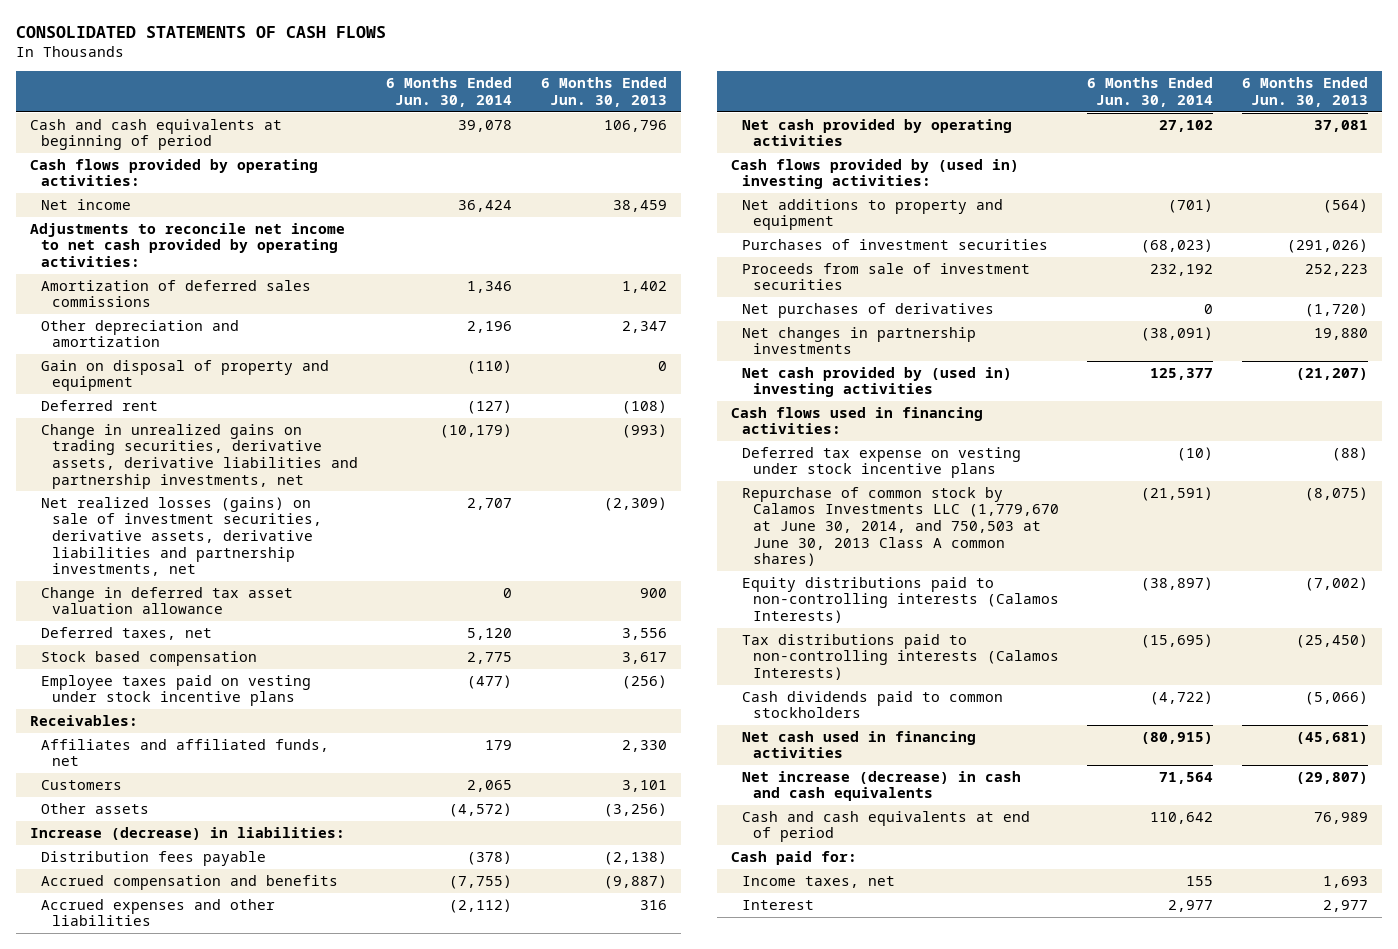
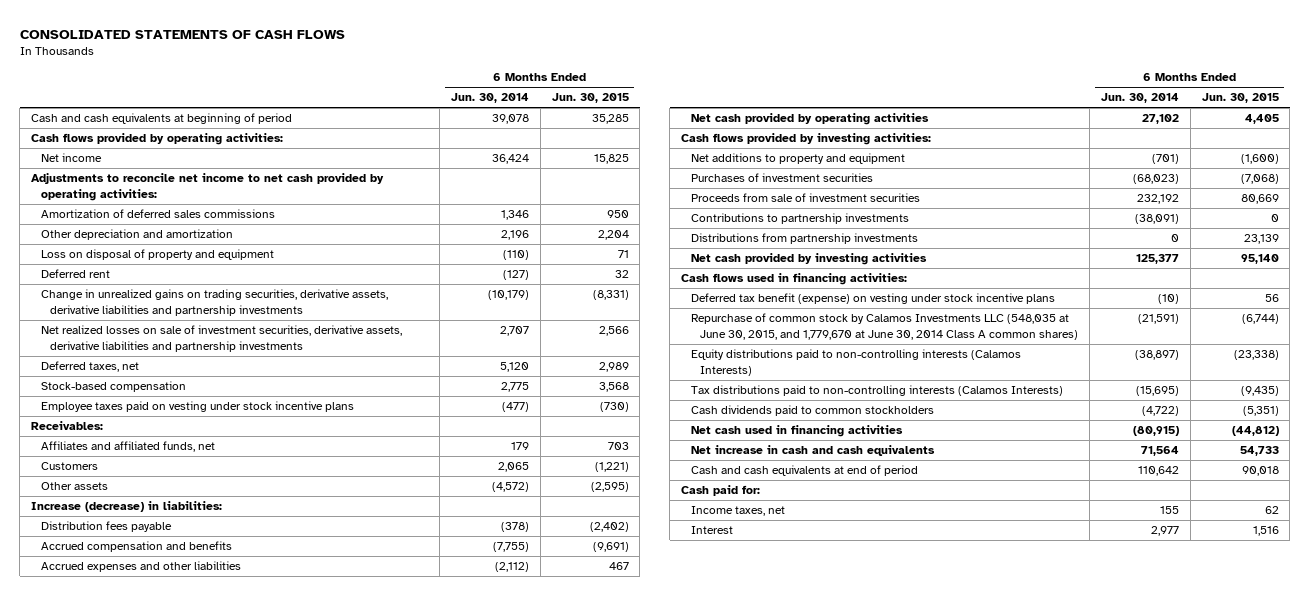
[540,77,667,107] 6 Months Ended Jun. 30, 2013 -> none
none -> [551,93,629,104] Jun. 30, 2015
[40,359,329,392] Gain on disposal of property and equipment -> [40,249,274,261] Loss on disposal of property and equipment
[40,586,293,615] Change in deferred tax asset valuation allowance -> none
[40,423,358,489] Change in unrealized gains on trading securities, derivative assets, derivative liabilities and partnership investments, net -> [40,289,388,316] Change in unrealized gains on trading securities, derivative assets, derivative liabilities and partnership investments
[40,496,322,577] Net realized losses (gains) on sale of investment securities, derivative assets, derivative liabilities and partnership investments, net -> [40,325,402,352] Net realized losses on sale of investment securities, derivative assets, derivative liabilities and partnership investments
[40,650,257,666] Stock based compensation -> [40,381,186,393] Stock-based compensation
[730,158,1019,190] Cash flows provided by (used in) investing activities: -> [681,133,932,146] Cash flows provided by investing activities:
[741,302,994,318] Net purchases of derivatives -> none
none -> [690,213,909,225] Contributions to partnership investments
[741,326,976,355] Net changes in partnership investments -> [690,233,918,245] Distributions from partnership investments
[1141,326,1214,341] (38,091) -> [1171,234,1180,243] 0
[741,366,1012,398] Net cash provided by (used in) investing activities -> [690,253,927,266] Net cash provided by investing activities
[741,446,1021,479] Deferred tax expense on vesting under stock incentive plans -> [690,293,1055,305] Deferred tax benefit (expense) on vesting under stock incentive plans
[741,486,1059,567] Repurchase of common stock by Calamos Investments LLC (1,779,670 at June 30, 2014, and 750,503 at June 30, 2013 Class A common shares) -> [690,313,1079,340] Repurchase of common stock by Calamos Investments LLC (548,035 at June 30, 2015, and 1,779,670 at June 30, 2014 Class A common shares)
[741,770,1021,802] Net increase (decrease) in cash and cash equivalents -> [690,445,935,457] Net increase in cash and cash equivalents

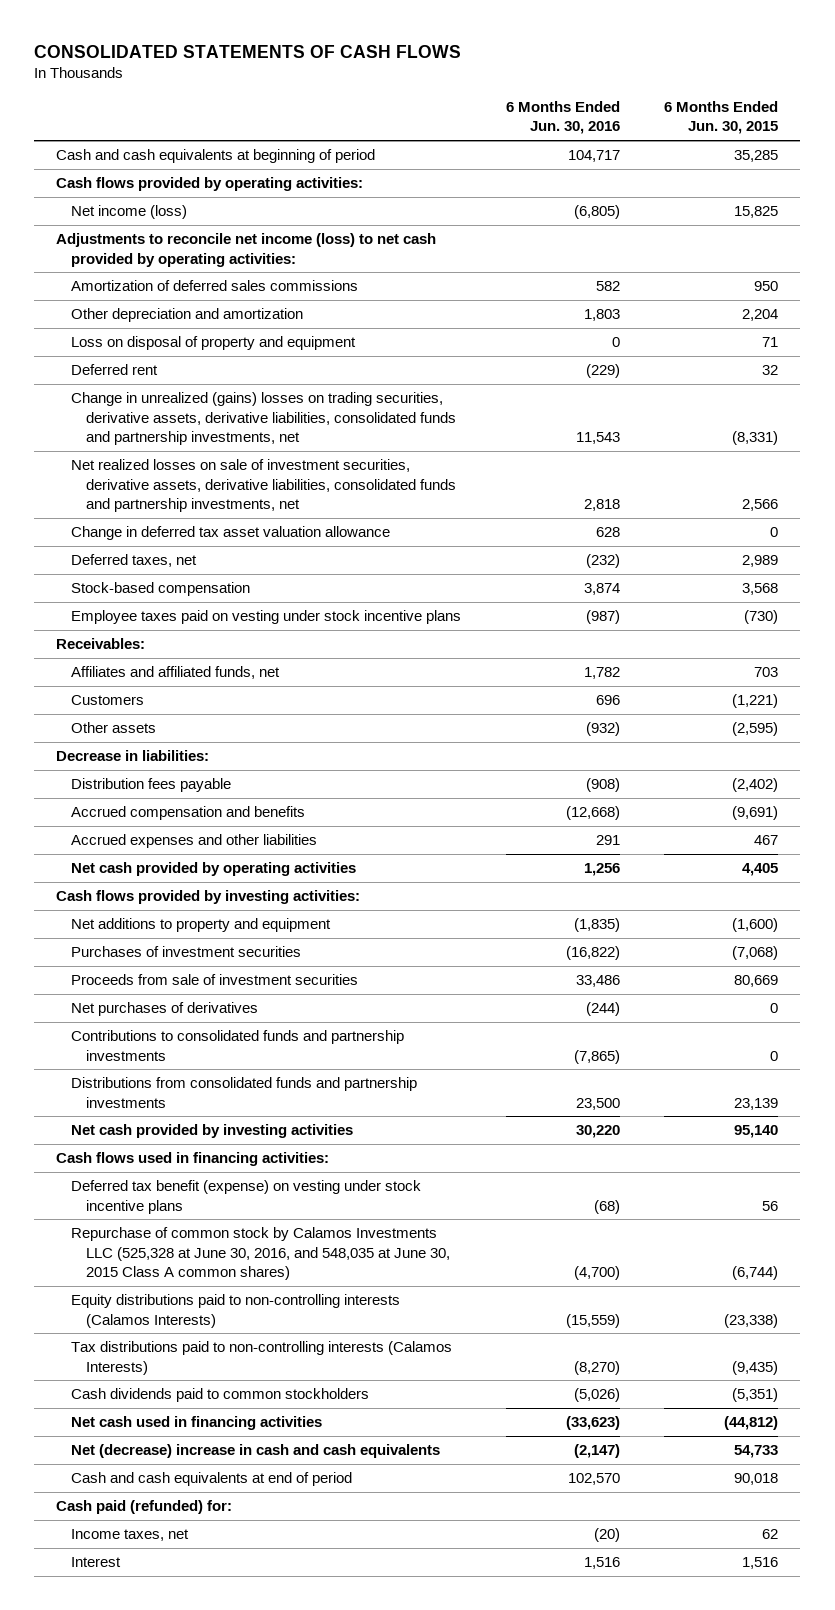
[450,93,529,104] Jun. 30, 2014 -> none
none -> [505,100,620,135] 6 Months Ended Jun. 30, 2016
[40,153,102,163] Net income -> [71,205,188,220] Net income (loss)
[31,173,385,201] Adjustments to reconcile net income to net cash provided by operating activities: -> [56,233,437,267] Adjustments to reconcile net income (loss) to net cash provided by operating activities:
[40,289,388,316] Change in unrealized gains on trading securities, derivative assets, derivative liabilities and partnership investments -> [71,392,456,445] Change in unrealized (gains) losses on trading securities, derivative assets, derivative liabilities, consolidated funds and partnership investments, net
[40,325,402,352] Net realized losses on sale of investment securities, derivative assets, derivative liabilities and partnership investments -> [71,459,456,512] Net realized losses on sale of investment securities, derivative assets, derivative liabilities, consolidated funds and partnership investments, net
none -> [71,526,391,541] Change in deferred tax asset valuation allowance
[31,501,223,513] Increase (decrease) in liabilities: -> [56,750,210,762] Decrease in liabilities:
none -> [71,1002,259,1017] Net purchases of derivatives
[690,213,909,225] Contributions to partnership investments -> [71,1030,405,1061] Contributions to consolidated funds and partnership investments
[690,233,918,245] Distributions from partnership investments -> [71,1077,418,1108] Distributions from consolidated funds and partnership investments
[690,313,1079,340] Repurchase of common stock by Calamos Investments LLC (548,035 at June 30, 2015, and 1,779,670 at June 30, 2014 Class A common shares) -> [71,1227,450,1280] Repurchase of common stock by Calamos Investments LLC (525,328 at June 30, 2016, and 548,035 at June 30, 2015 Class A common shares)
[690,445,935,457] Net increase in cash and cash equivalents -> [71,1444,441,1459] Net (decrease) increase in cash and cash equivalents
[681,485,761,497] Cash paid for: -> [56,1500,233,1515] Cash paid (refunded) for:

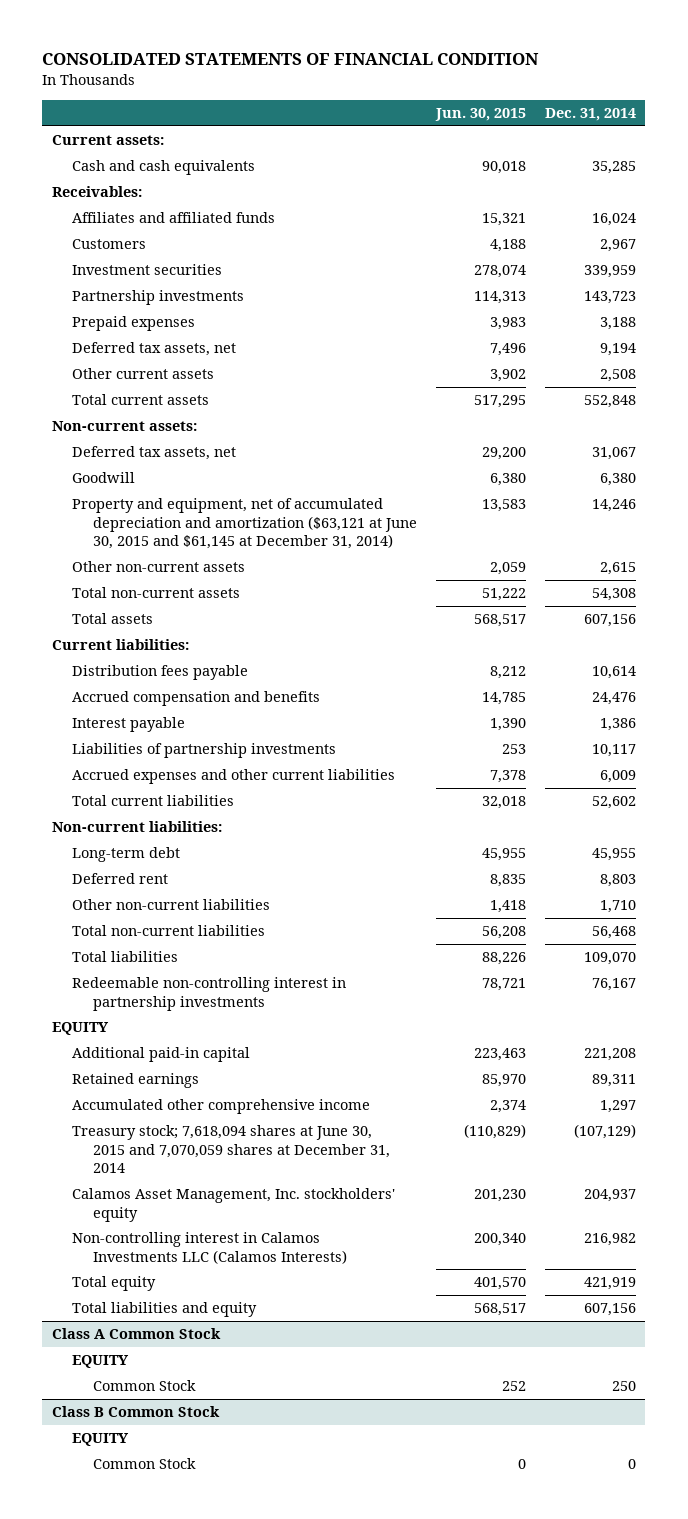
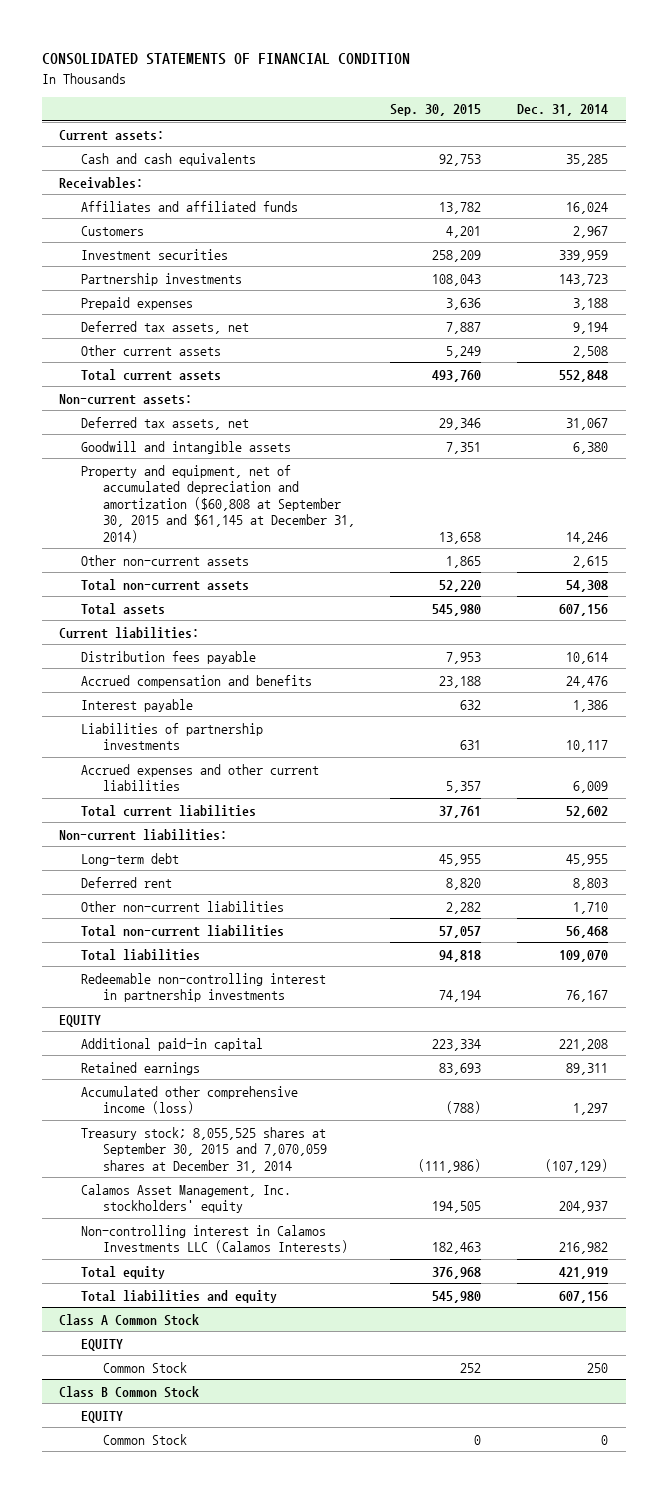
[434,108,526,122] Jun. 30, 2015 -> none
none -> [390,104,482,117] Sep. 30, 2015
[72,472,136,484] Goodwill -> [81,440,292,454] Goodwill and intangible assets
[72,498,417,550] Property and equipment, net of accumulated depreciation and amortization ($63,121 at June 30, 2015 and $61,145 at December 31, 2014) -> [81,464,355,543] Property and equipment, net of accumulated depreciation and amortization ($60,808 at September 30, 2015 and $61,145 at December 31, 2014)
[72,1099,371,1115] Accumulated other comprehensive income -> [81,1085,299,1115] Accumulated other comprehensive income (loss)
[72,1125,390,1174] Treasury stock; 7,618,094 shares at June 30, 2015 and 7,070,059 shares at December 31, 2014 -> [81,1126,327,1173] Treasury stock; 8,055,525 shares at September 30, 2015 and 7,070,059 shares at December 31, 2014

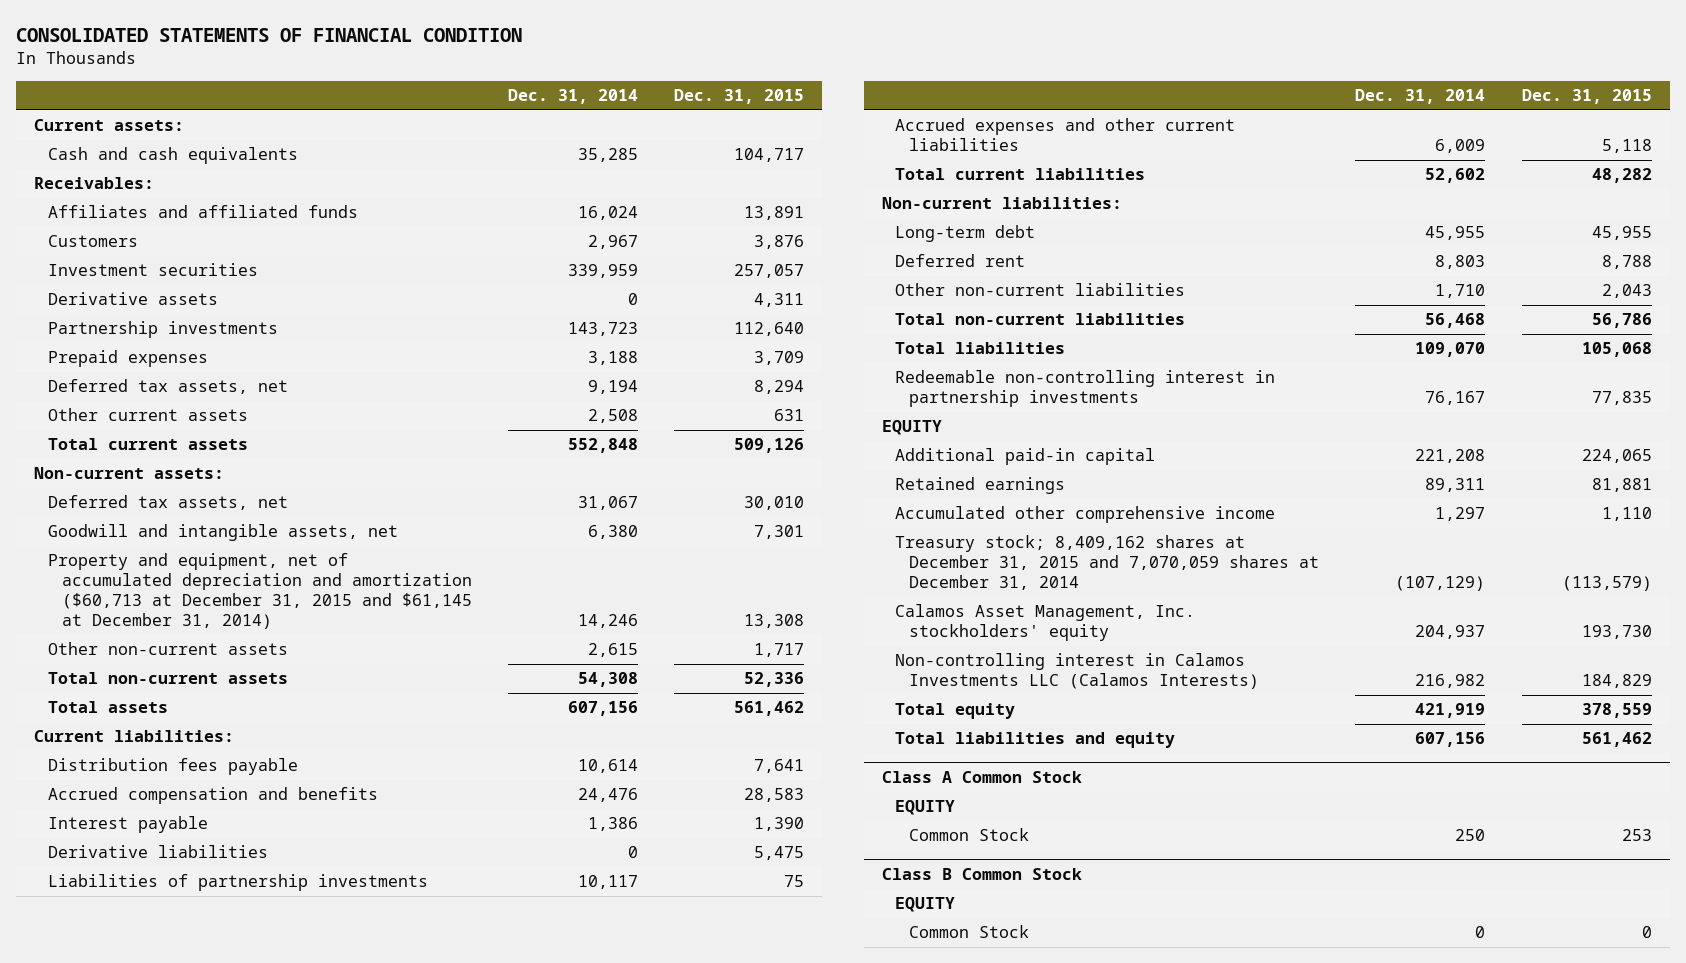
[390,104,482,117] Sep. 30, 2015 -> none
none -> [674,89,805,105] Dec. 31, 2015
none -> [47,292,218,306] Derivative assets
[81,440,292,454] Goodwill and intangible assets -> [47,524,398,542] Goodwill and intangible assets, net
[81,464,355,543] Property and equipment, net of accumulated depreciation and amortization ($60,808 at September 30, 2015 and $61,145 at December 31, 2014) -> [47,553,472,630] Property and equipment, net of accumulated depreciation and amortization ($60,713 at December 31, 2015 and $61,145 at December 31, 2014)
none -> [47,845,268,859] Derivative liabilities
[81,1085,299,1115] Accumulated other comprehensive income (loss) -> [895,506,1276,524] Accumulated other comprehensive income
[81,1126,327,1173] Treasury stock; 8,055,525 shares at September 30, 2015 and 7,070,059 shares at December 31, 2014 -> [895,535,1320,591] Treasury stock; 8,409,162 shares at December 31, 2015 and 7,070,059 shares at December 31, 2014

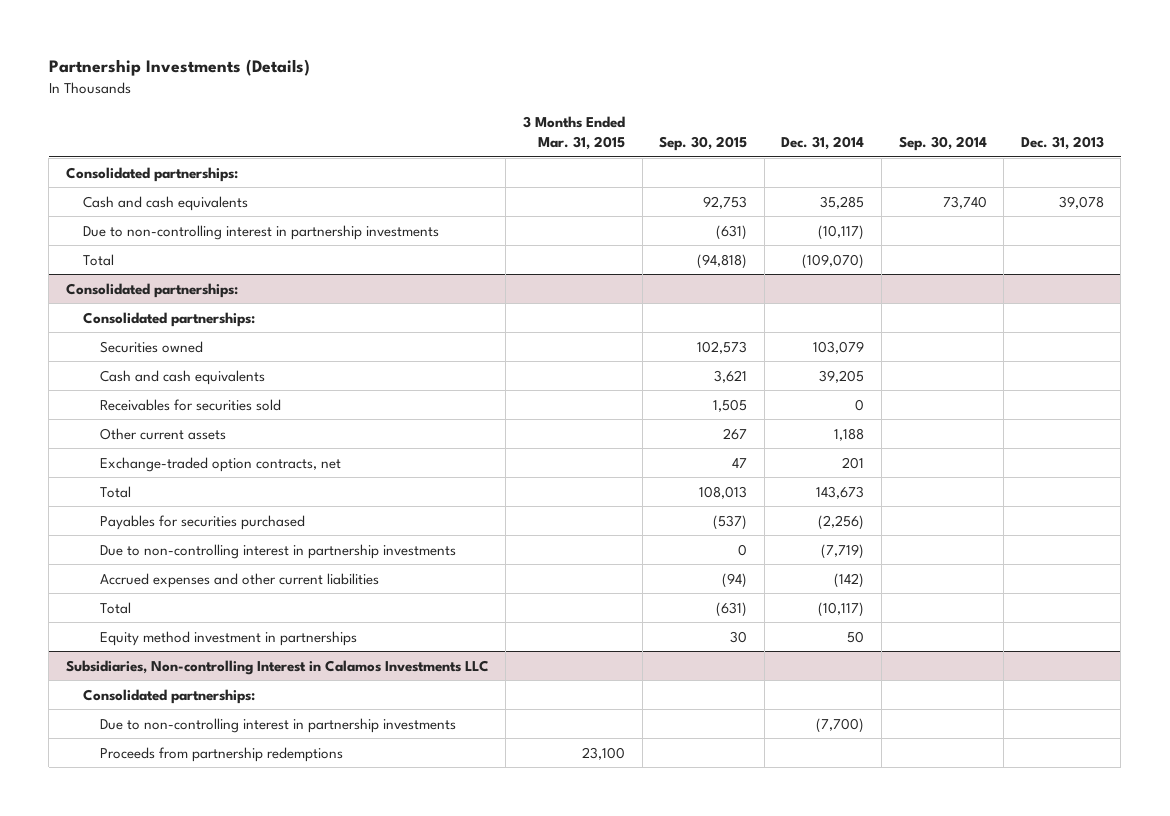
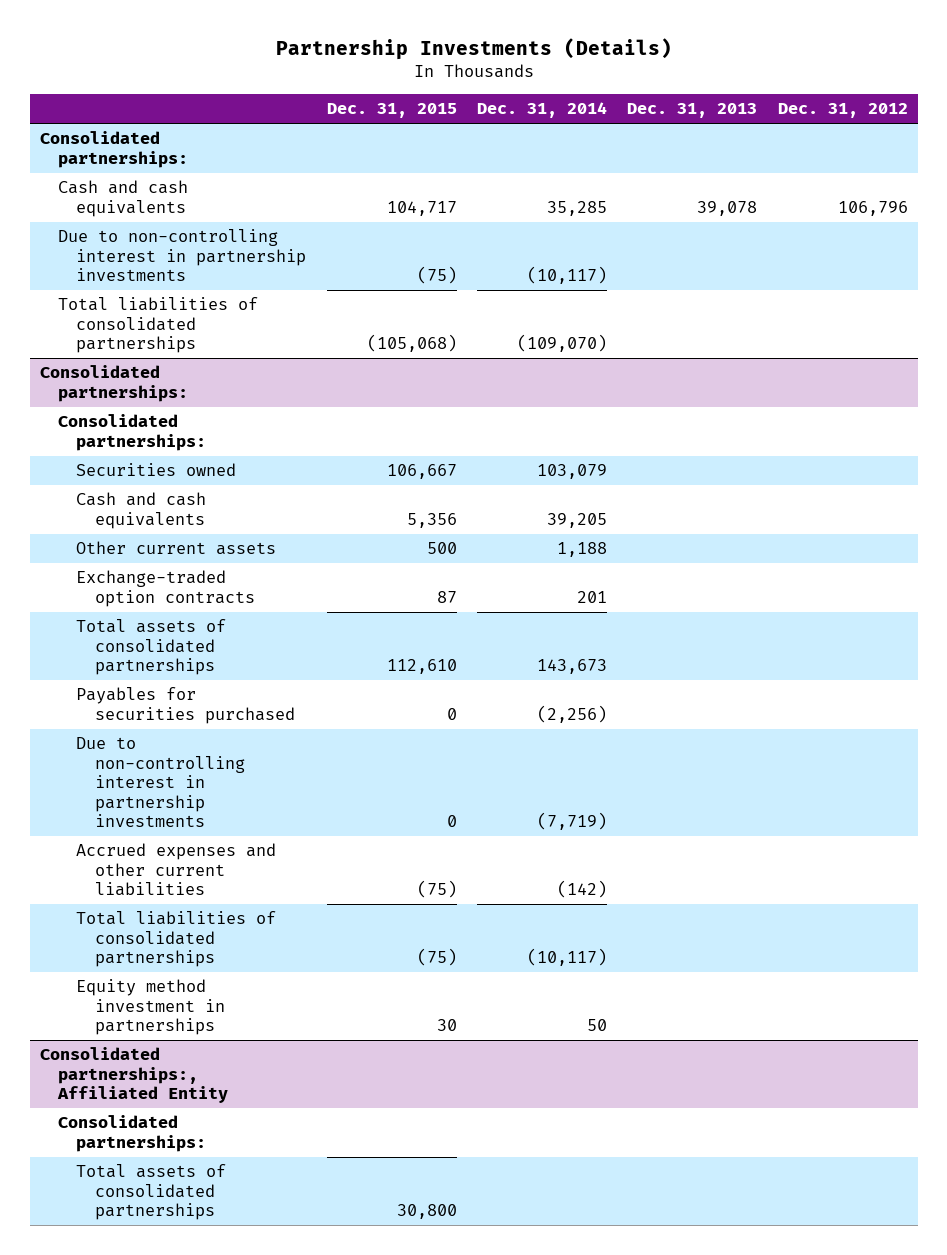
[523,116,626,151] 3 Months Ended Mar. 31, 2015 -> none
[659,136,748,152] Sep. 30, 2015 -> none
[898,136,987,152] Sep. 30, 2014 -> none
none -> [326,103,457,119] Dec. 31, 2015
none -> [777,103,908,119] Dec. 31, 2012
[82,253,114,266] Total -> [57,297,258,354] Total liabilities of consolidated partnerships
[99,398,281,411] Receivables for securities sold -> none
[99,456,341,472] Exchange-traded option contracts, net -> [76,570,255,607] Exchange-traded option contracts
[99,485,131,498] Total -> [76,619,227,676] Total assets of consolidated partnerships
[99,601,131,614] Total -> [76,911,277,968] Total liabilities of consolidated partnerships
[65,659,489,675] Subsidiaries, Non-controlling Interest in Calamos Investments LLC -> none
none -> [39,1047,228,1104] Consolidated partnerships:, Affiliated Entity
[99,717,456,733] Due to non-controlling interest in partnership investments -> none
[99,746,343,762] Proceeds from partnership redemptions -> none
none -> [76,1164,227,1221] Total assets of consolidated partnerships

